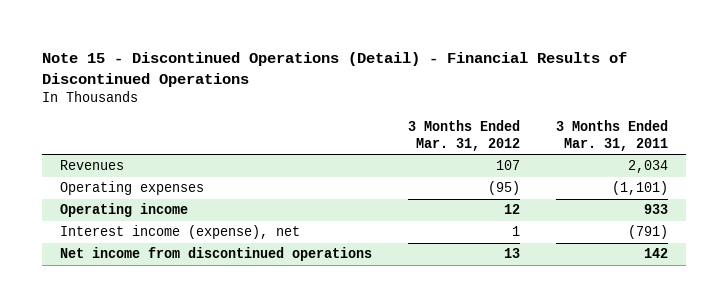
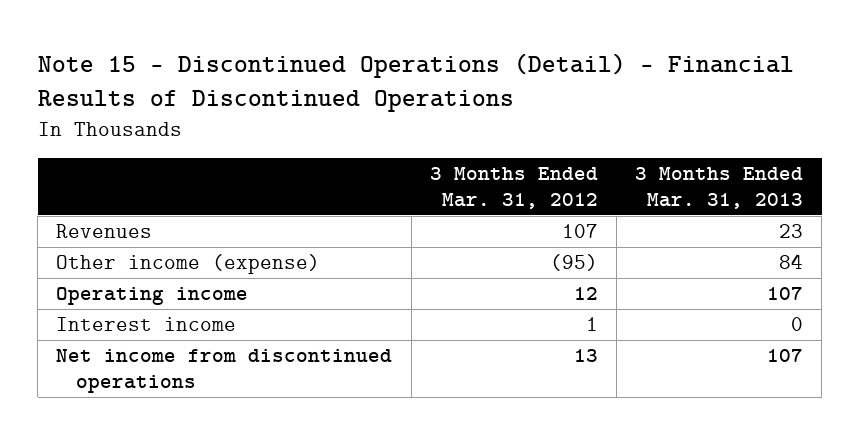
[555,119,668,151] 3 Months Ended Mar. 31, 2011 -> none
none -> [635,167,804,209] 3 Months Ended Mar. 31, 2013
[60,181,205,196] Operating expenses -> [56,254,321,275] Other income (expense)
[60,225,301,240] Interest income (expense), net -> [56,317,237,332] Interest income

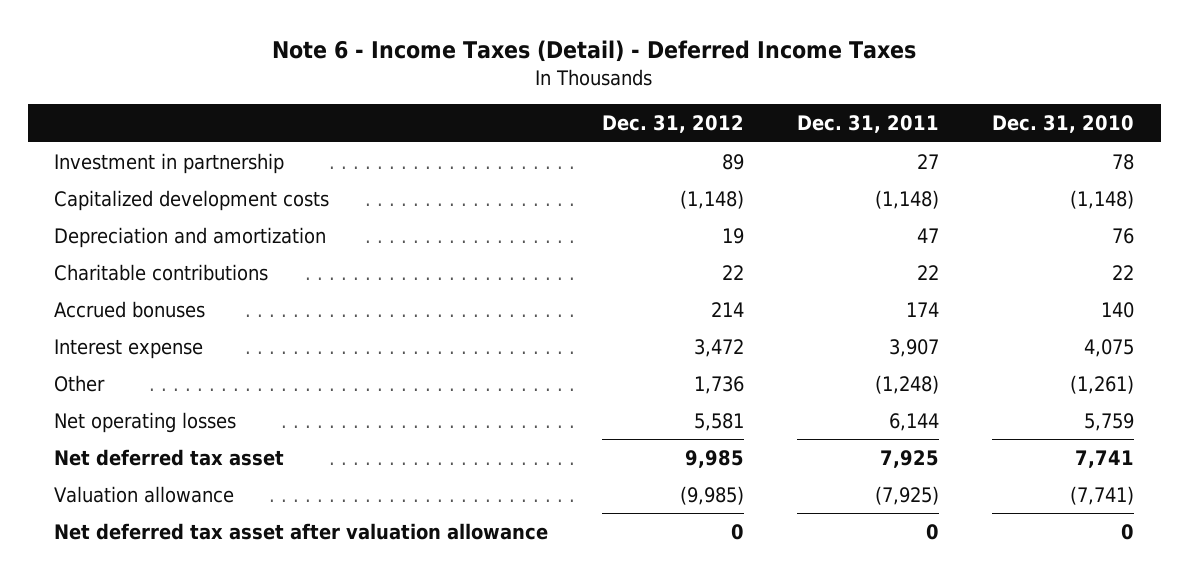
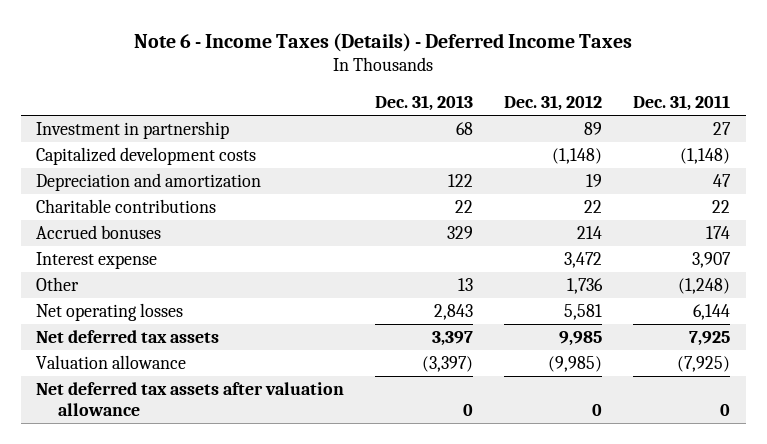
[272,40,917,63] Note 6 - Income Taxes (Detail) - Deferred Income Taxes -> [134,32,633,52] Note 6 - Income Taxes (Details) - Deferred Income Taxes
[992,114,1135,133] Dec. 31, 2010 -> none
none -> [375,95,474,112] Dec. 31, 2013
[54,448,285,466] Net deferred tax asset -> [36,330,220,344] Net deferred tax assets
[54,522,549,540] Net deferred tax asset after valuation allowance -> [36,382,345,416] Net deferred tax assets after valuation allowance

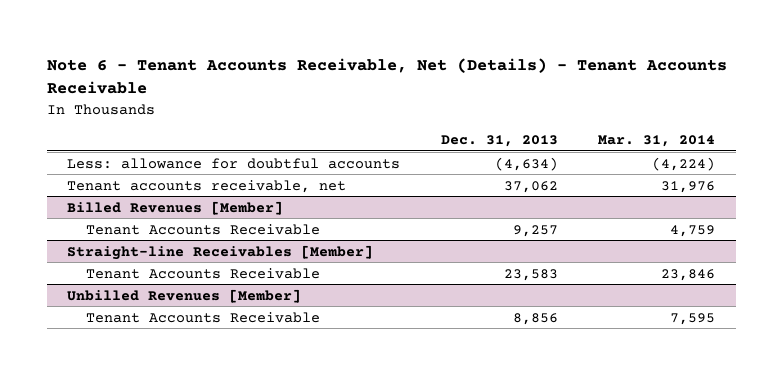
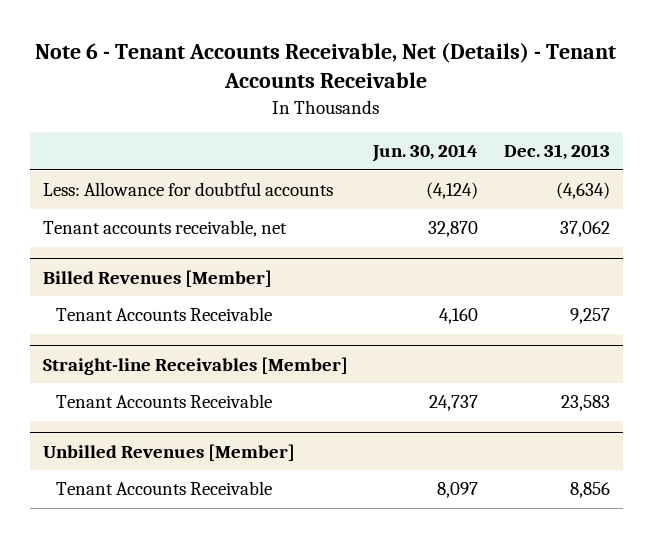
[598,135,716,148] Mar. 31, 2014 -> none
none -> [372,144,479,163] Jun. 30, 2014
[67,157,401,169] Less: allowance for doubtful accounts -> [43,182,334,197] Less: Allowance for doubtful accounts

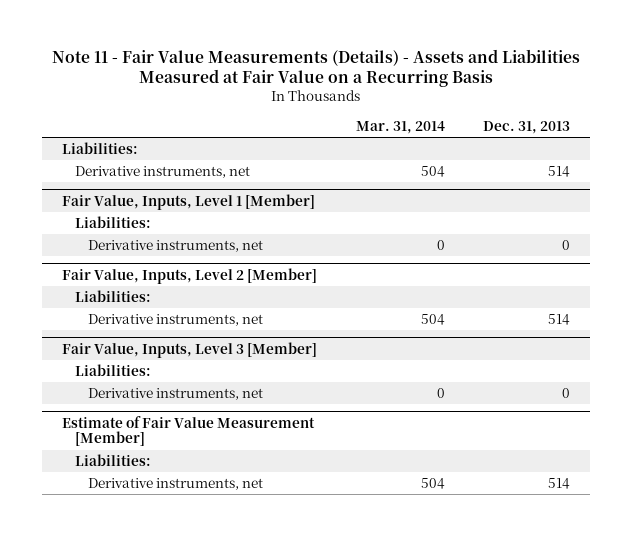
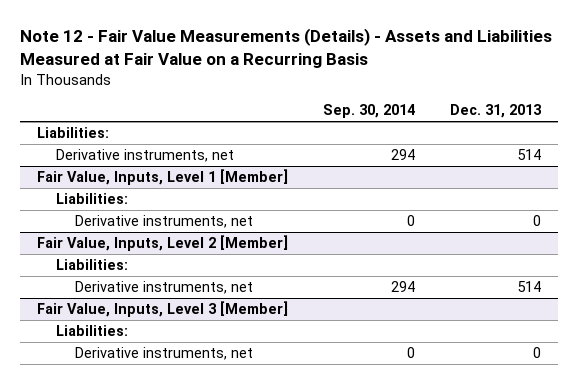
[52,48,581,88] Note 11 - Fair Value Measurements (Details) - Assets and Liabilities Measured at Fair Value on a Recurring Basis -> [19,28,552,68] Note 12 - Fair Value Measurements (Details) - Assets and Liabilities Measured at Fair Value on a Recurring Basis
[355,120,445,134] Mar. 31, 2014 -> none
none -> [322,104,415,119] Sep. 30, 2014
[61,415,315,447] Estimate of Fair Value Measurement [Member] -> none
[75,454,152,467] Liabilities: -> none
[88,478,264,491] Derivative instruments, net -> none

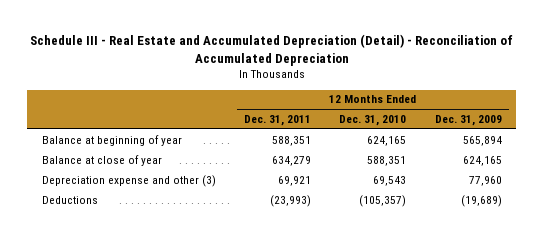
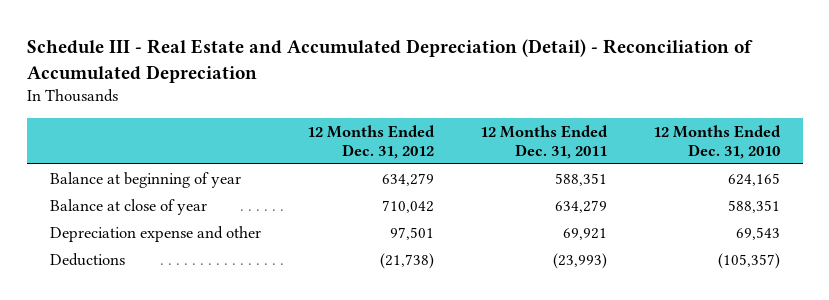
[434,114,502,126] Dec. 31, 2009 -> none
none -> [306,124,435,160] 12 Months Ended Dec. 31, 2012
[41,174,216,187] Depreciation expense and other (3) -> [49,225,261,242] Depreciation expense and other

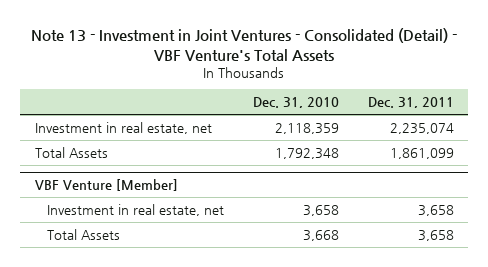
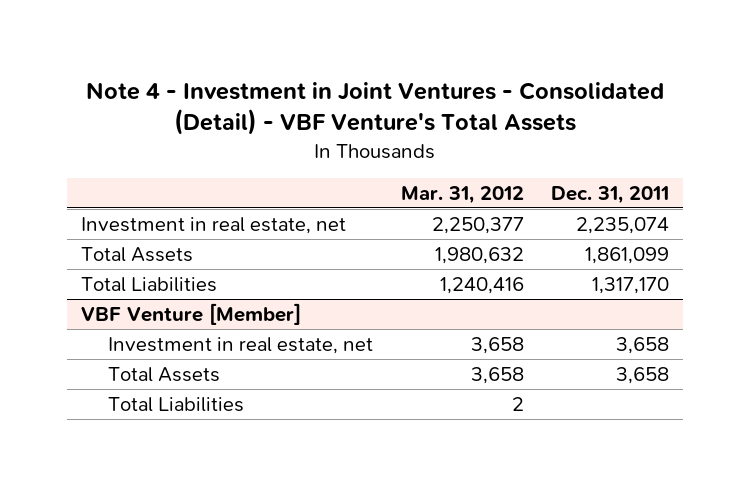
[31,28,458,61] Note 13 - Investment in Joint Ventures - Consolidated (Detail) - VBF Venture's Total Assets -> [85,81,664,136] Note 4 - Investment in Joint Ventures - Consolidated (Detail) - VBF Venture's Total Assets
[252,97,339,109] Dec. 31, 2010 -> none
none -> [400,185,524,204] Mar. 31, 2012
none -> [80,276,217,292] Total Liabilities
none -> [108,396,245,412] Total Liabilities

